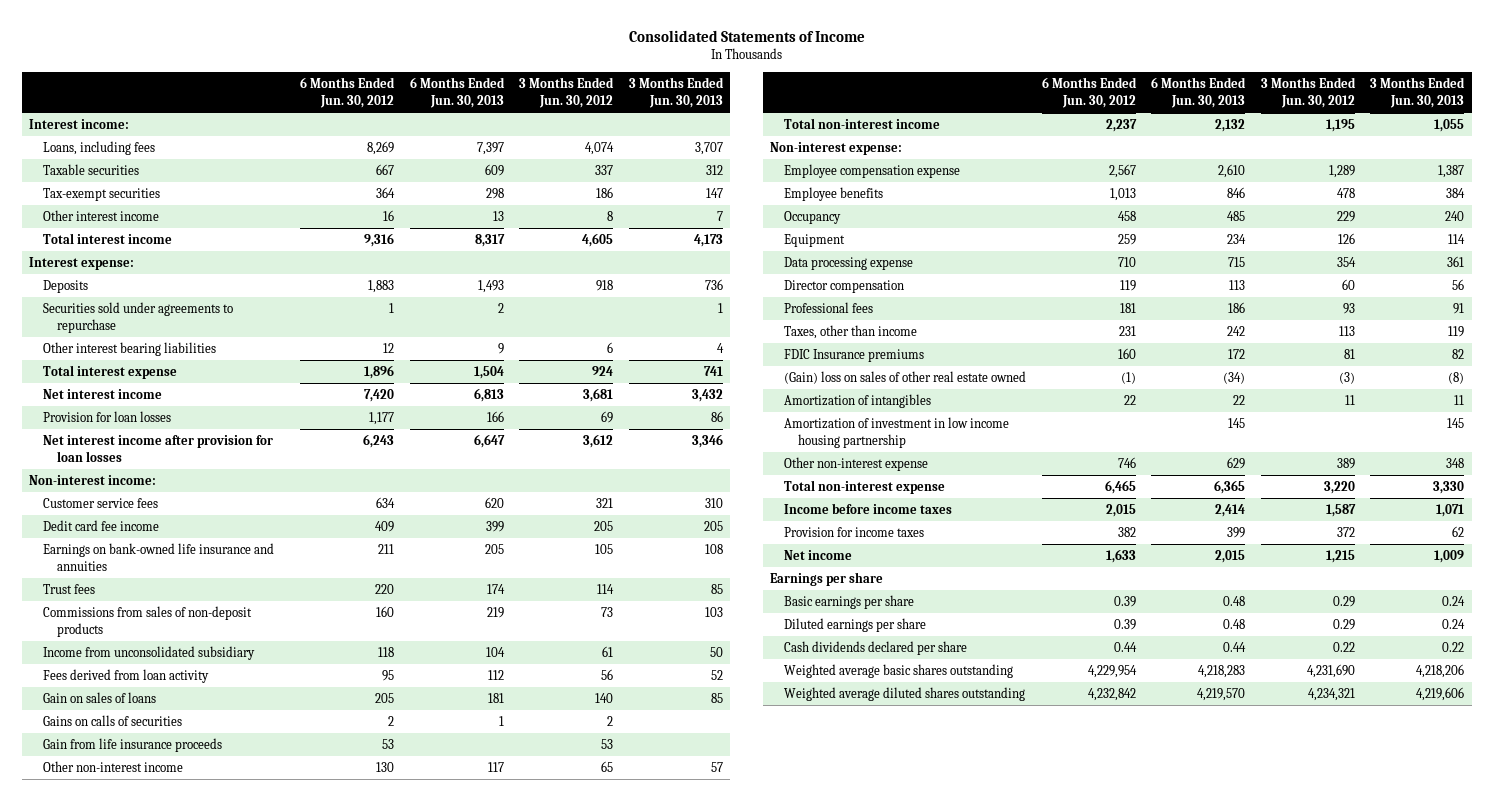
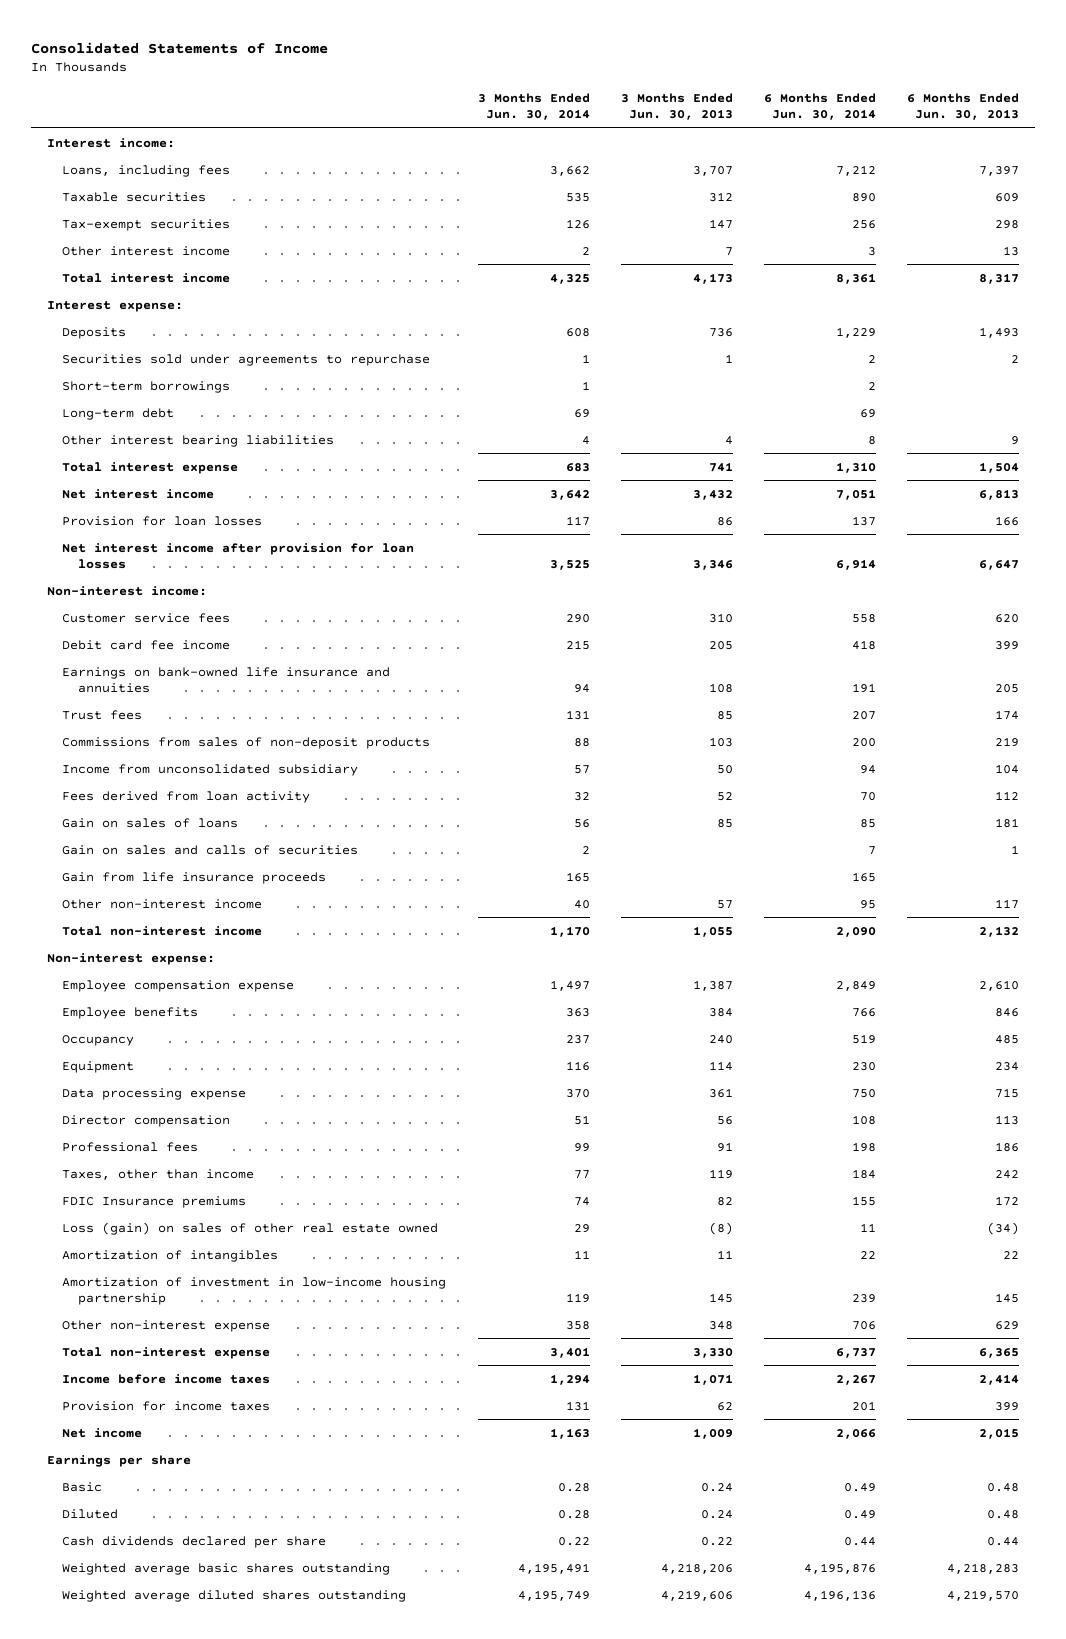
[300,77,396,108] 6 Months Ended Jun. 30, 2012 -> none
[519,77,615,108] 3 Months Ended Jun. 30, 2012 -> none
none -> [477,93,590,121] 3 Months Ended Jun. 30, 2014
none -> [764,93,877,121] 6 Months Ended Jun. 30, 2014
none -> [62,380,231,393] Short-term borrowings
none -> [62,407,175,420] Long-term debt
[43,519,160,531] Dedit card fee income -> [62,639,231,650] Debit card fee income
[43,714,183,726] Gains on calls of securities -> [62,844,359,855] Gain on sales and calls of securities
[784,370,1027,384] (Gain) loss on sales of other real estate owned -> [62,1221,439,1235] Loss (gain) on sales of other real estate owned
[784,416,1010,448] Amortization of investment in low income housing partnership -> [62,1276,447,1305] Amortization of investment in low-income housing partnership
[784,594,915,609] Basic earnings per share -> [62,1481,103,1492] Basic
[784,617,927,632] Diluted earnings per share -> [62,1508,119,1519] Diluted

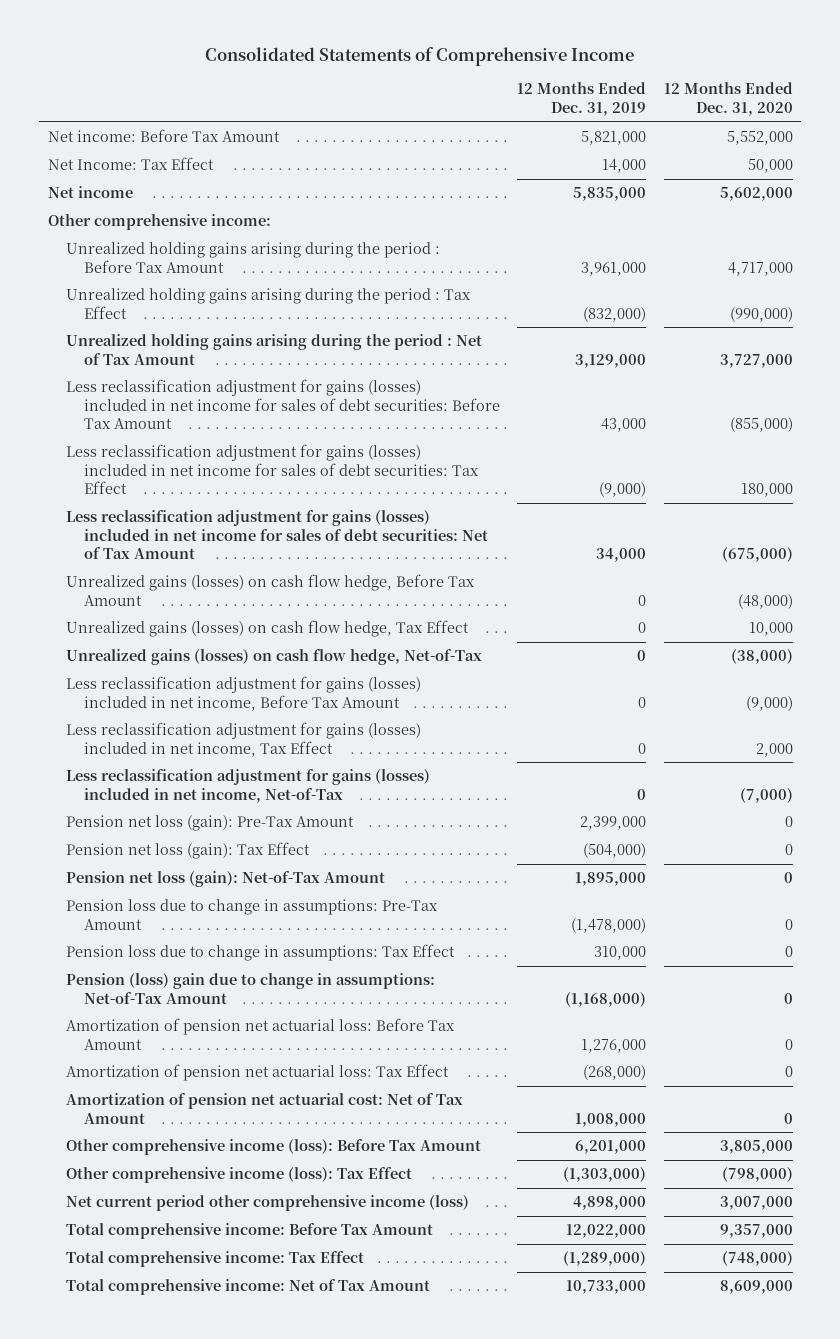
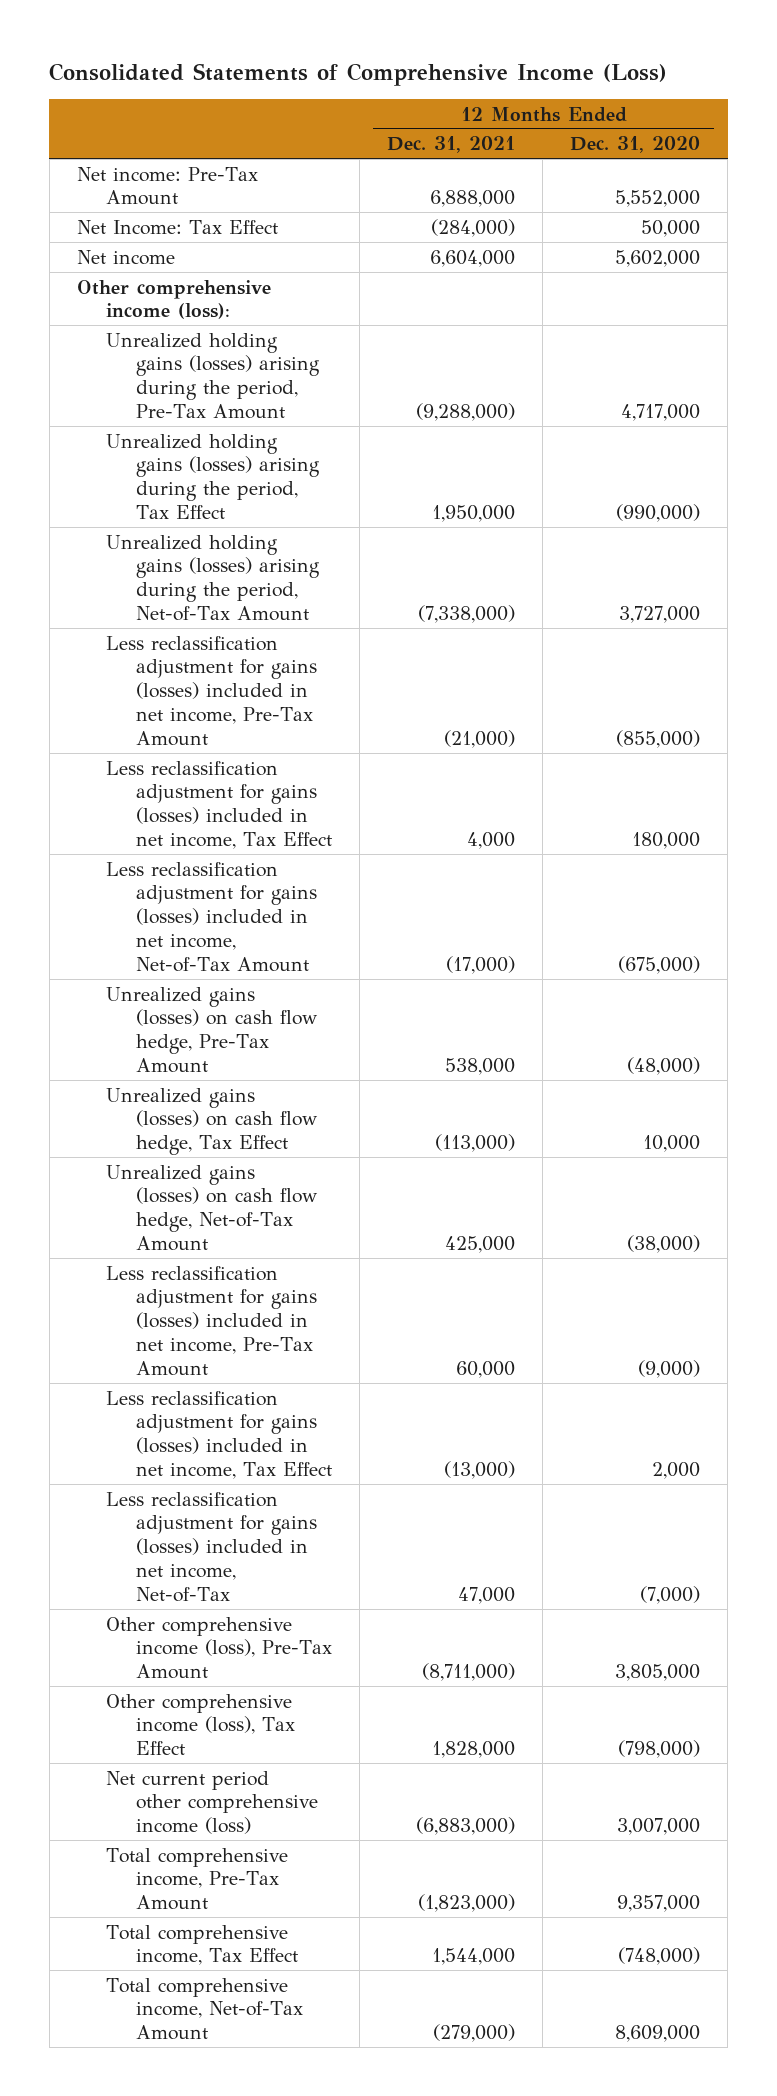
[205,46,635,66] Consolidated Statements of Comprehensive Income -> [49,62,668,86] Consolidated Statements of Comprehensive Income (Loss)
[517,82,647,116] 12 Months Ended Dec. 31, 2019 -> none
none -> [386,136,515,154] Dec. 31, 2021
[47,129,280,143] Net income: Before Tax Amount -> [76,166,258,206] Net income: Pre-Tax Amount
[47,214,271,231] Other comprehensive income: -> [76,279,271,320] Other comprehensive income (loss):
[65,242,440,273] Unrealized holding gains arising during the period : Before Tax Amount -> [106,332,320,420] Unrealized holding gains (losses) arising during the period, Pre-Tax Amount
[65,288,471,319] Unrealized holding gains arising during the period : Tax Effect -> [106,433,320,520] Unrealized holding gains (losses) arising during the period, Tax Effect
[65,334,482,365] Unrealized holding gains arising during the period : Net of Tax Amount -> [106,534,320,622] Unrealized holding gains (losses) arising during the period, Net-of-Tax Amount
[65,379,500,429] Less reclassification adjustment for gains (losses) included in net income for sales of debt securities: Before Tax Amount -> [106,635,317,747] Less reclassification adjustment for gains (losses) included in net income, Pre-Tax Amount
[65,444,479,494] Less reclassification adjustment for gains (losses) included in net income for sales of debt securities: Tax Effect -> [106,760,332,850] Less reclassification adjustment for gains (losses) included in net income, Tax Effect
[65,510,488,559] Less reclassification adjustment for gains (losses) included in net income for sales of debt securities: Net of Tax Amount -> [106,861,317,973] Less reclassification adjustment for gains (losses) included in net income, Net-of-Tax Amount
[65,574,475,606] Unrealized gains (losses) on cash flow hedge, Before Tax Amount -> [106,986,318,1074] Unrealized gains (losses) on cash flow hedge, Pre-Tax Amount
[65,649,482,666] Unrealized gains (losses) on cash flow hedge, Net-of-Tax -> [106,1164,318,1252] Unrealized gains (losses) on cash flow hedge, Net-of-Tax Amount
[65,676,421,711] Less reclassification adjustment for gains (losses) included in net income, Before Tax Amount -> [106,1265,317,1377] Less reclassification adjustment for gains (losses) included in net income, Pre-Tax Amount
[65,815,354,832] Pension net loss (gain): Pre-Tax Amount -> none
[65,842,310,860] Pension net loss (gain): Tax Effect -> none
[65,871,385,888] Pension net loss (gain): Net-of-Tax Amount -> none
[65,899,438,930] Pension loss due to change in assumptions: Pre-Tax Amount -> none
[65,944,455,962] Pension loss due to change in assumptions: Tax Effect -> none
[65,973,435,1004] Pension (loss) gain due to change in assumptions: Net-of-Tax Amount -> none
[65,1018,455,1050] Amortization of pension net actuarial loss: Before Tax Amount -> none
[65,1064,449,1082] Amortization of pension net actuarial loss: Tax Effect -> none
[65,1093,463,1124] Amortization of pension net actuarial cost: Net of Tax Amount -> none
[65,1139,481,1156] Other comprehensive income (loss): Before Tax Amount -> [106,1616,332,1680] Other comprehensive income (loss), Pre-Tax Amount
[65,1167,412,1184] Other comprehensive income (loss): Tax Effect -> [106,1693,295,1756] Other comprehensive income (loss), Tax Effect
[65,1223,433,1240] Total comprehensive income: Before Tax Amount -> [106,1847,289,1911] Total comprehensive income, Pre-Tax Amount
[65,1251,364,1268] Total comprehensive income: Tax Effect -> [106,1924,298,1966] Total comprehensive income, Tax Effect
[65,1279,430,1296] Total comprehensive income: Net of Tax Amount -> [106,1977,303,2041] Total comprehensive income, Net-of-Tax Amount

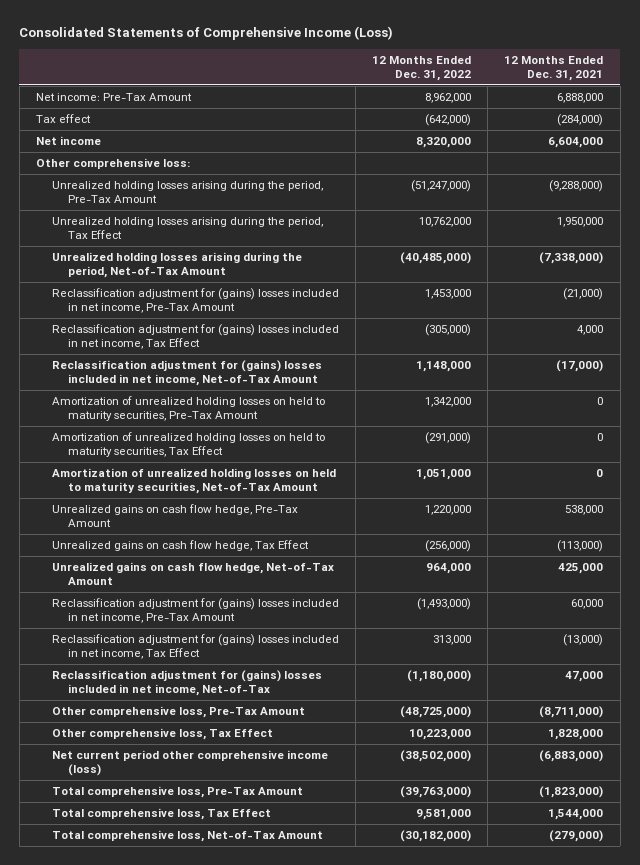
[570,136,701,154] Dec. 31, 2020 -> none
none -> [372,55,472,82] 12 Months Ended Dec. 31, 2022
[76,219,278,235] Net Income: Tax Effect -> [36,113,92,123] Tax effect
[76,279,271,320] Other comprehensive income (loss): -> [36,157,191,169] Other comprehensive loss:
[106,332,320,420] Unrealized holding gains (losses) arising during the period, Pre-Tax Amount -> [51,180,323,204] Unrealized holding losses arising during the period, Pre-Tax Amount
[106,433,320,520] Unrealized holding gains (losses) arising during the period, Tax Effect -> [51,216,323,240] Unrealized holding losses arising during the period, Tax Effect
[106,534,320,622] Unrealized holding gains (losses) arising during the period, Net-of-Tax Amount -> [51,251,302,279] Unrealized holding losses arising during the period, Net-of-Tax Amount
[106,635,317,747] Less reclassification adjustment for gains (losses) included in net income, Pre-Tax Amount -> [51,287,339,314] Reclassification adjustment for (gains) losses included in net income, Pre-Tax Amount
[106,760,332,850] Less reclassification adjustment for gains (losses) included in net income, Tax Effect -> [51,323,339,350] Reclassification adjustment for (gains) losses included in net income, Tax Effect
[106,861,317,973] Less reclassification adjustment for gains (losses) included in net income, Net-of-Tax Amount -> [51,359,322,387] Reclassification adjustment for (gains) losses included in net income, Net-of-Tax Amount
none -> [51,395,325,422] Amortization of unrealized holding losses on held to maturity securities, Pre-Tax Amount
none -> [51,431,325,458] Amortization of unrealized holding losses on held to maturity securities, Tax Effect
none -> [51,467,336,495] Amortization of unrealized holding losses on held to maturity securities, Net-of-Tax Amount
[106,986,318,1074] Unrealized gains (losses) on cash flow hedge, Pre-Tax Amount -> [51,503,298,528] Unrealized gains on cash flow hedge, Pre-Tax Amount
[106,1087,318,1156] Unrealized gains (losses) on cash flow hedge, Tax Effect -> [51,539,309,551] Unrealized gains on cash flow hedge, Tax Effect
[106,1164,318,1252] Unrealized gains (losses) on cash flow hedge, Net-of-Tax Amount -> [51,561,334,586] Unrealized gains on cash flow hedge, Net-of-Tax Amount
[106,1265,317,1377] Less reclassification adjustment for gains (losses) included in net income, Pre-Tax Amount -> [51,597,339,624] Reclassification adjustment for (gains) losses included in net income, Pre-Tax Amount
[106,1390,332,1480] Less reclassification adjustment for gains (losses) included in net income, Tax Effect -> [51,633,339,660] Reclassification adjustment for (gains) losses included in net income, Tax Effect
[106,1491,317,1603] Less reclassification adjustment for gains (losses) included in net income, Net-of-Tax -> [51,669,322,697] Reclassification adjustment for (gains) losses included in net income, Net-of-Tax
[106,1616,332,1680] Other comprehensive income (loss), Pre-Tax Amount -> [51,705,305,718] Other comprehensive loss, Pre-Tax Amount
[106,1693,295,1756] Other comprehensive income (loss), Tax Effect -> [51,727,273,740] Other comprehensive loss, Tax Effect
[106,1847,289,1911] Total comprehensive income, Pre-Tax Amount -> [51,785,303,798] Total comprehensive loss, Pre-Tax Amount
[106,1924,298,1966] Total comprehensive income, Tax Effect -> [51,807,271,820] Total comprehensive loss, Tax Effect
[106,1977,303,2041] Total comprehensive income, Net-of-Tax Amount -> [51,829,323,842] Total comprehensive loss, Net-of-Tax Amount

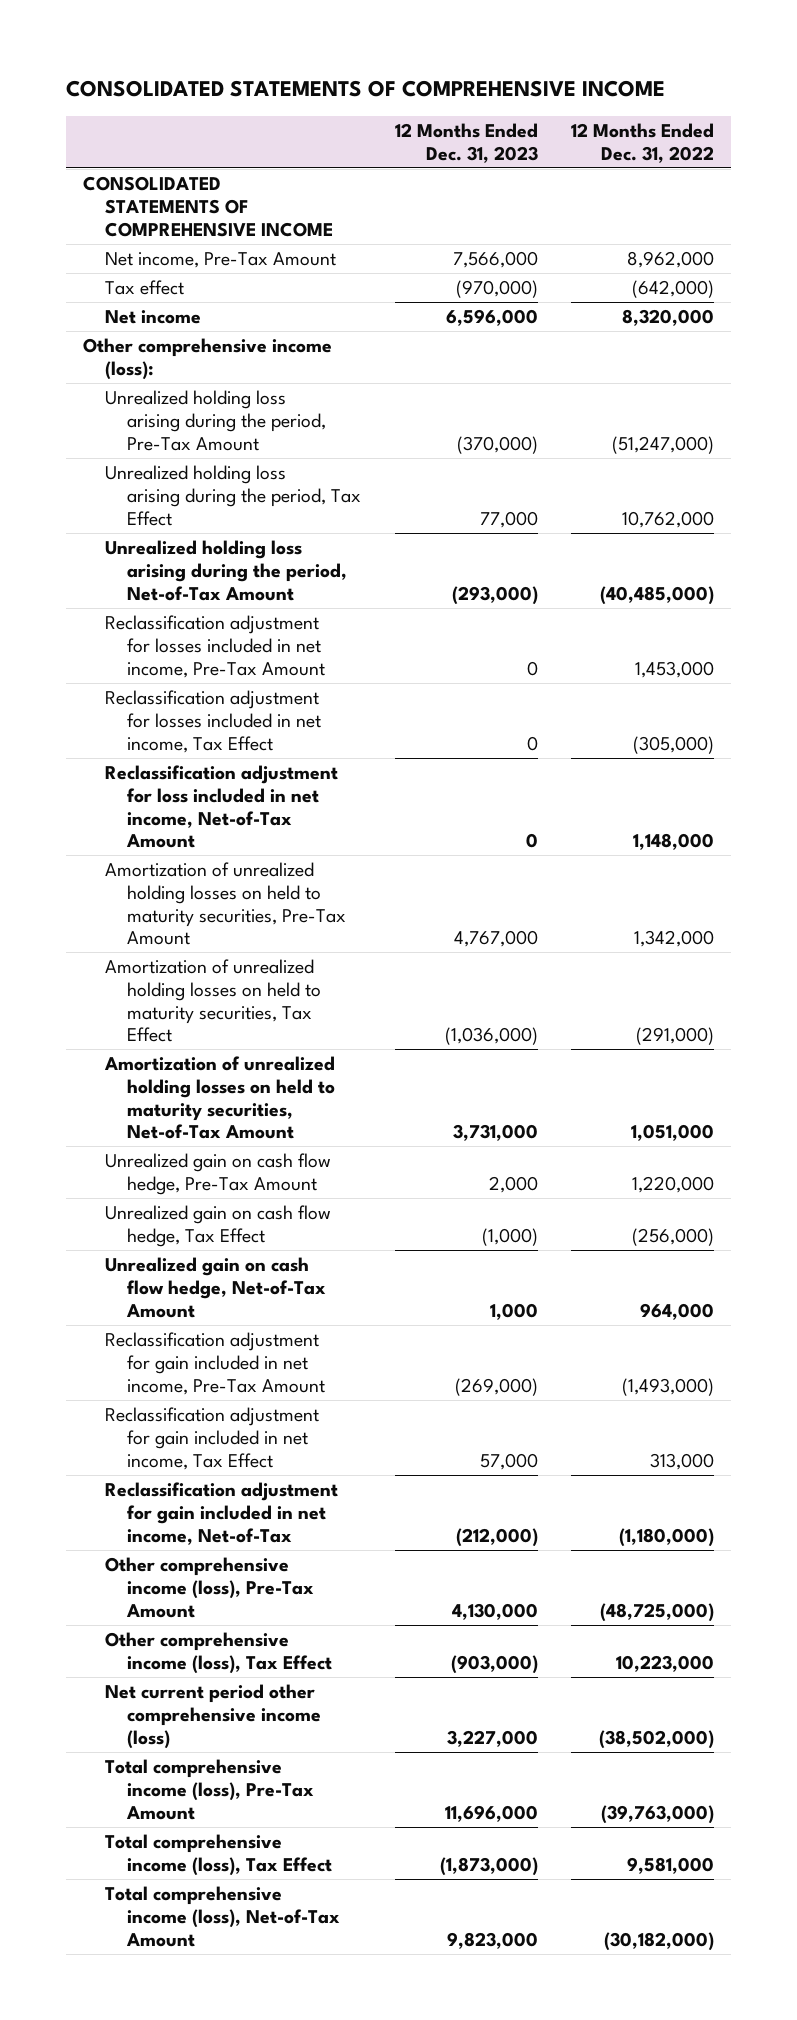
[19,26,394,41] Consolidated Statements of Comprehensive Income (Loss) -> [65,80,665,98] CONSOLIDATED STATEMENTS OF COMPREHENSIVE INCOME
[504,55,604,82] 12 Months Ended Dec. 31, 2021 -> none
none -> [394,123,538,163] 12 Months Ended Dec. 31, 2023
none -> [82,175,334,237] CONSOLIDATED STATEMENTS OF COMPREHENSIVE INCOME
[36,92,193,101] Net income: Pre-Tax Amount -> [105,251,337,268] Net income, Pre-Tax Amount
[36,157,191,169] Other comprehensive loss: -> [82,337,332,380] Other comprehensive income (loss):
[51,180,323,204] Unrealized holding losses arising during the period, Pre-Tax Amount -> [105,389,327,451] Unrealized holding loss arising during the period, Pre-Tax Amount
[51,216,323,240] Unrealized holding losses arising during the period, Tax Effect -> [105,464,362,526] Unrealized holding loss arising during the period, Tax Effect
[51,251,302,279] Unrealized holding losses arising during the period, Net-of-Tax Amount -> [105,539,348,601] Unrealized holding loss arising during the period, Net-of-Tax Amount
[51,287,339,314] Reclassification adjustment for (gains) losses included in net income, Pre-Tax Amount -> [105,614,326,678] Reclassification adjustment for losses included in net income, Pre-Tax Amount
[51,323,339,350] Reclassification adjustment for (gains) losses included in net income, Tax Effect -> [105,689,322,753] Reclassification adjustment for losses included in net income, Tax Effect
[51,359,322,387] Reclassification adjustment for (gains) losses included in net income, Net-of-Tax Amount -> [105,764,339,849] Reclassification adjustment for loss included in net income, Net-of-Tax Amount
[51,503,298,528] Unrealized gains on cash flow hedge, Pre-Tax Amount -> [105,1152,332,1195] Unrealized gain on cash flow hedge, Pre-Tax Amount
[51,539,309,551] Unrealized gains on cash flow hedge, Tax Effect -> [105,1204,332,1247] Unrealized gain on cash flow hedge, Tax Effect
[51,561,334,586] Unrealized gains on cash flow hedge, Net-of-Tax Amount -> [105,1256,327,1318] Unrealized gain on cash flow hedge, Net-of-Tax Amount
[51,597,339,624] Reclassification adjustment for (gains) losses included in net income, Pre-Tax Amount -> [105,1331,326,1395] Reclassification adjustment for gain included in net income, Pre-Tax Amount
[51,633,339,660] Reclassification adjustment for (gains) losses included in net income, Tax Effect -> [105,1406,320,1470] Reclassification adjustment for gain included in net income, Tax Effect
[51,669,322,697] Reclassification adjustment for (gains) losses included in net income, Net-of-Tax -> [105,1481,339,1545] Reclassification adjustment for gain included in net income, Net-of-Tax
[51,705,305,718] Other comprehensive loss, Pre-Tax Amount -> [105,1556,315,1618] Other comprehensive income (loss), Pre-Tax Amount
[51,727,273,740] Other comprehensive loss, Tax Effect -> [105,1631,333,1674] Other comprehensive income (loss), Tax Effect
[51,785,303,798] Total comprehensive loss, Pre-Tax Amount -> [105,1758,315,1820] Total comprehensive income (loss), Pre-Tax Amount
[51,807,271,820] Total comprehensive loss, Tax Effect -> [105,1833,333,1876] Total comprehensive income (loss), Tax Effect
[51,829,323,842] Total comprehensive loss, Net-of-Tax Amount -> [105,1885,341,1947] Total comprehensive income (loss), Net-of-Tax Amount

